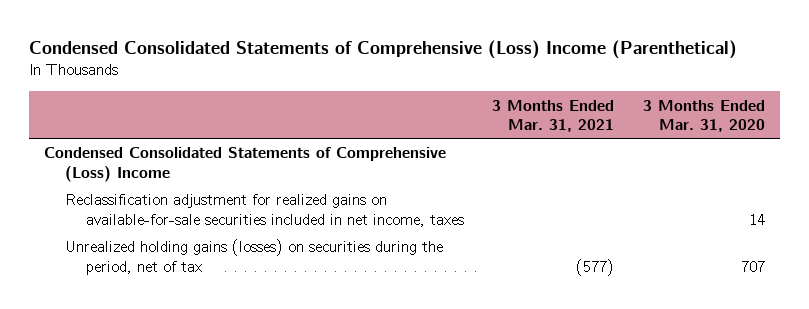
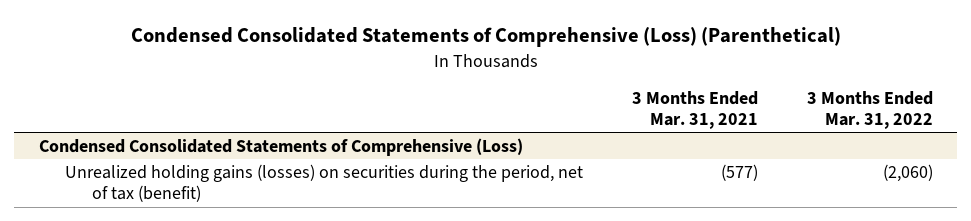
[29,40,738,60] Condensed Consolidated Statements of Comprehensive (Loss) Income (Parenthetical) -> [130,27,841,48] Condensed Consolidated Statements of Comprehensive (Loss) (Parenthetical)
[643,99,766,132] 3 Months Ended Mar. 31, 2020 -> none
none -> [806,90,933,130] 3 Months Ended Mar. 31, 2022
[64,194,464,227] Reclassification adjustment for realized gains on available-for-sale securities included in net income, taxes -> none
[43,147,446,182] Condensed Consolidated Statements of Comprehensive (Loss) Income -> [38,138,523,157] Condensed Consolidated Statements of Comprehensive (Loss)
[64,239,443,275] Unrealized holding gains (losses) on securities during the period, net of tax -> [65,164,584,203] Unrealized holding gains (losses) on securities during the period, net of tax (benefit)

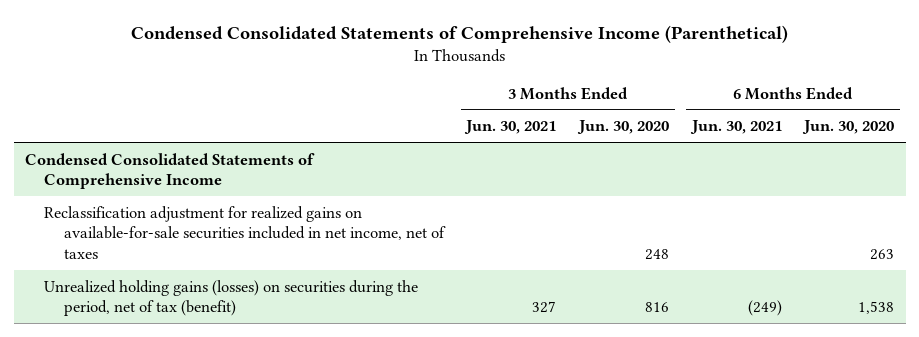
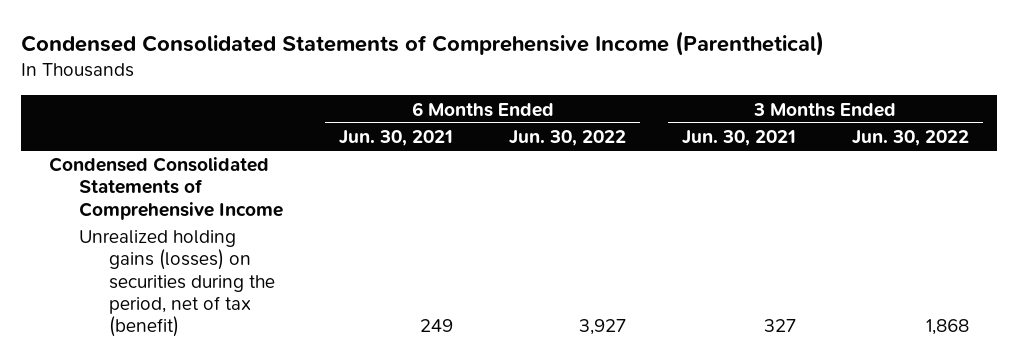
[576,120,669,135] Jun. 30, 2020 -> none
[802,120,895,135] Jun. 30, 2020 -> none
none -> [508,129,626,146] Jun. 30, 2022
none -> [851,129,969,146] Jun. 30, 2022
[44,205,446,259] Reclassification adjustment for realized gains on available-for-sale securities included in net income, net of taxes -> none
[747,300,782,317] (249) -> [420,318,454,332] 249

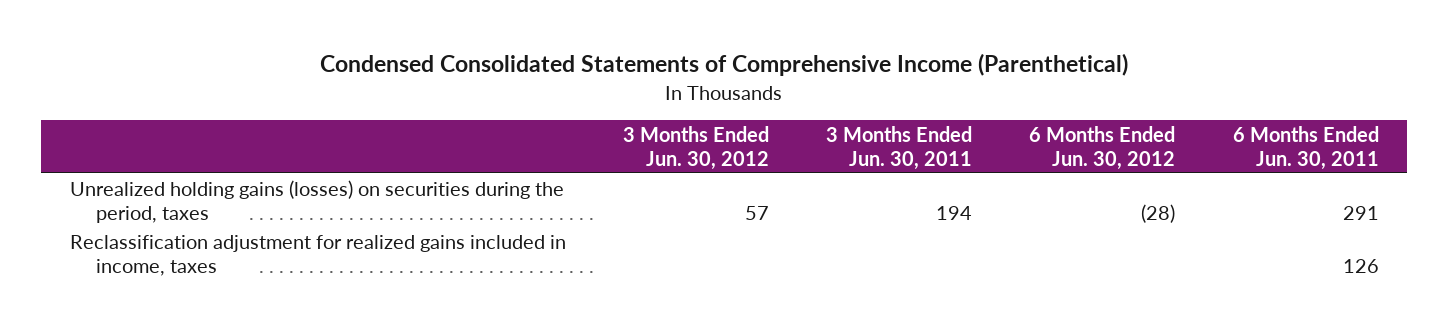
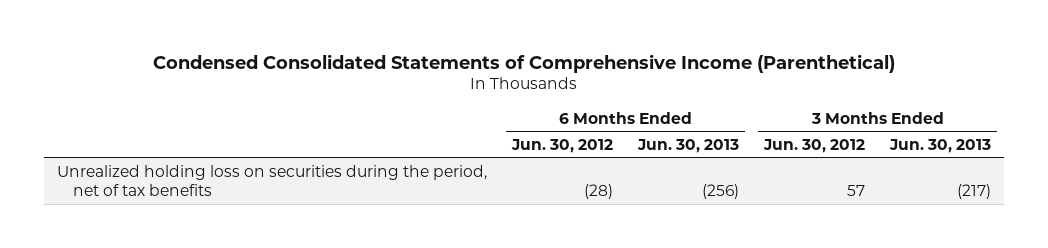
[826,125,973,170] 3 Months Ended Jun. 30, 2011 -> none
[1232,125,1379,170] 6 Months Ended Jun. 30, 2011 -> none
none -> [637,138,740,153] Jun. 30, 2013
none -> [889,138,992,153] Jun. 30, 2013
[69,234,566,276] Reclassification adjustment for realized gains included in income, taxes -> none
[69,179,564,223] Unrealized holding gains (losses) on securities during the period, taxes -> [56,164,487,197] Unrealized holding loss on securities during the period, net of tax benefits

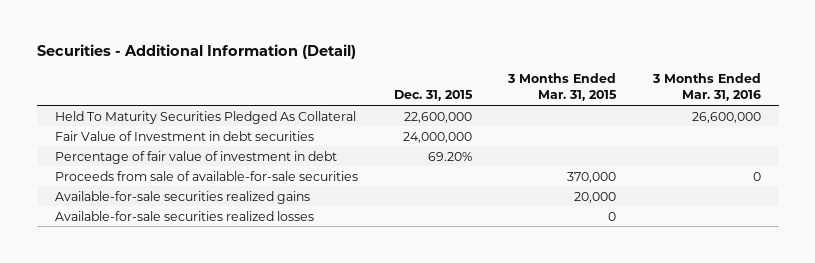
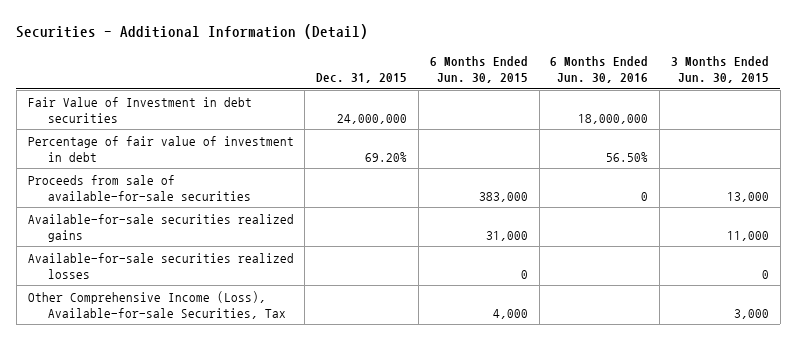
[507,73,618,102] 3 Months Ended Mar. 31, 2015 -> none
[651,73,761,102] 3 Months Ended Mar. 31, 2016 -> none
none -> [429,56,528,83] 6 Months Ended Jun. 30, 2015
none -> [550,56,649,83] 6 Months Ended Jun. 30, 2016
none -> [670,56,769,83] 3 Months Ended Jun. 30, 2015
[54,110,356,124] Held To Maturity Securities Pledged As Collateral -> none
none -> [27,291,286,319] Other Comprehensive Income (Loss), Available-for-sale Securities, Tax

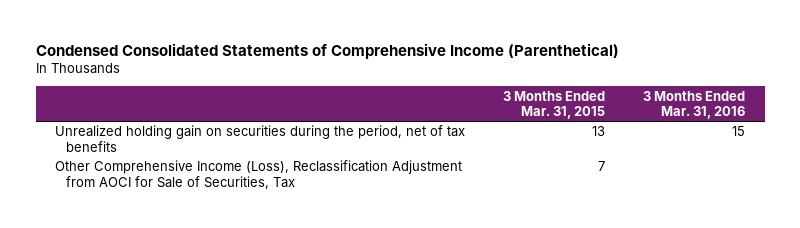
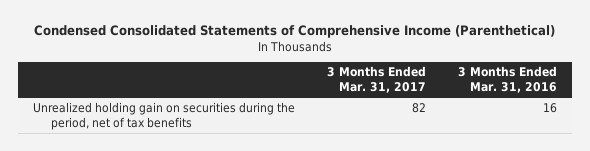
[503,90,606,120] 3 Months Ended Mar. 31, 2015 -> none
none -> [327,66,427,94] 3 Months Ended Mar. 31, 2017
[55,160,463,189] Other Comprehensive Income (Loss), Reclassification Adjustment from AOCI for Sale of Securities, Tax -> none
[732,126,746,137] 15 -> [542,103,557,114] 16

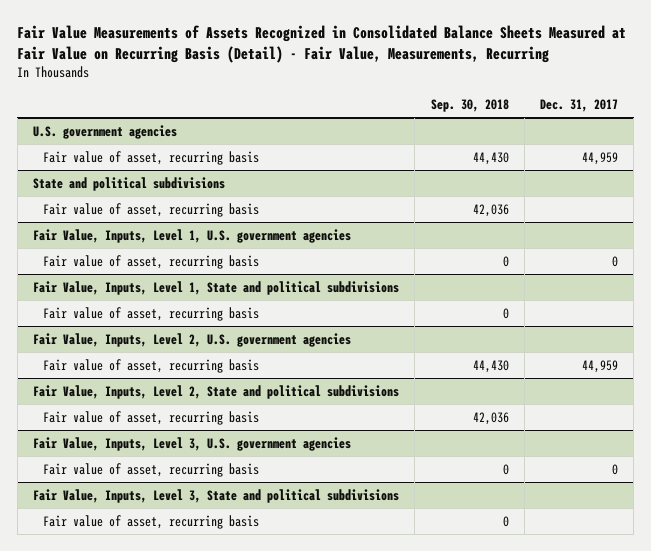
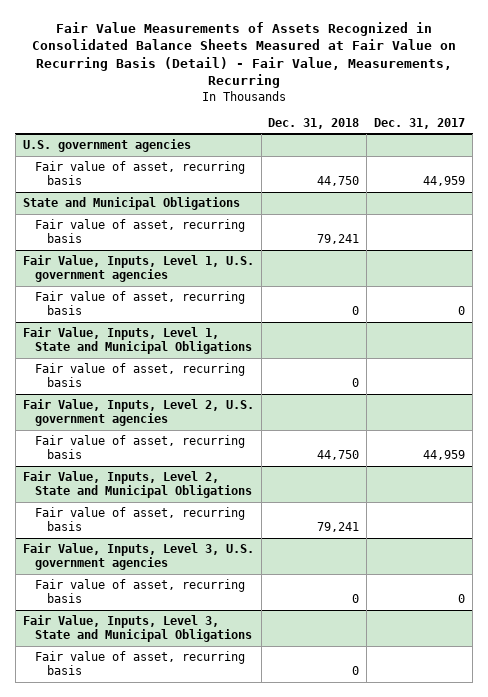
[430,98,509,112] Sep. 30, 2018 -> none
none -> [268,117,360,129] Dec. 31, 2018
[33,176,226,191] State and political subdivisions -> [22,196,240,210] State and Municipal Obligations
[33,280,400,295] Fair Value, Inputs, Level 1, State and political subdivisions -> [22,326,252,355] Fair Value, Inputs, Level 1, State and Municipal Obligations
[33,384,400,399] Fair Value, Inputs, Level 2, State and political subdivisions -> [22,470,252,499] Fair Value, Inputs, Level 2, State and Municipal Obligations
[33,488,400,503] Fair Value, Inputs, Level 3, State and political subdivisions -> [22,614,252,643] Fair Value, Inputs, Level 3, State and Municipal Obligations

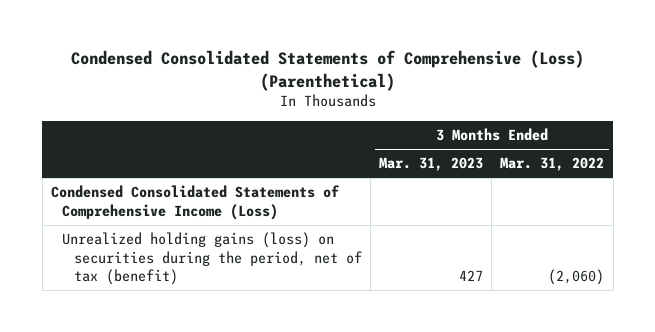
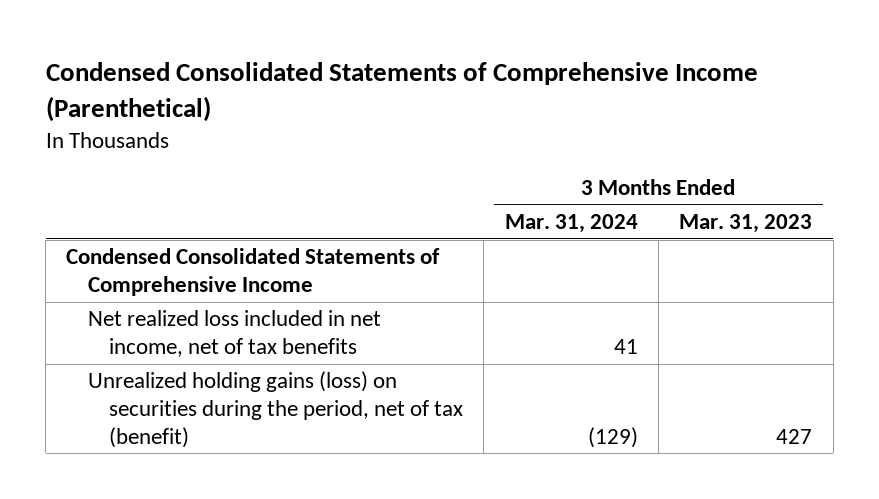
[70,50,584,91] Condensed Consolidated Statements of Comprehensive (Loss) (Parenthetical) -> [45,62,758,122] Condensed Consolidated Statements of Comprehensive Income (Parenthetical)
[500,157,605,172] Mar. 31, 2022 -> none
none -> [504,214,638,234] Mar. 31, 2024
[50,185,340,220] Condensed Consolidated Statements of Comprehensive Income (Loss) -> [66,248,441,297] Condensed Consolidated Statements of Comprehensive Income
none -> [87,310,381,358] Net realized loss included in net income, net of tax benefits

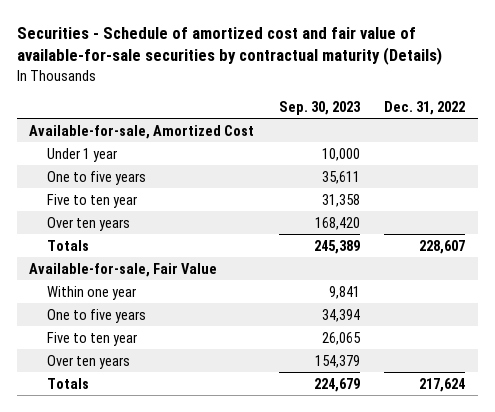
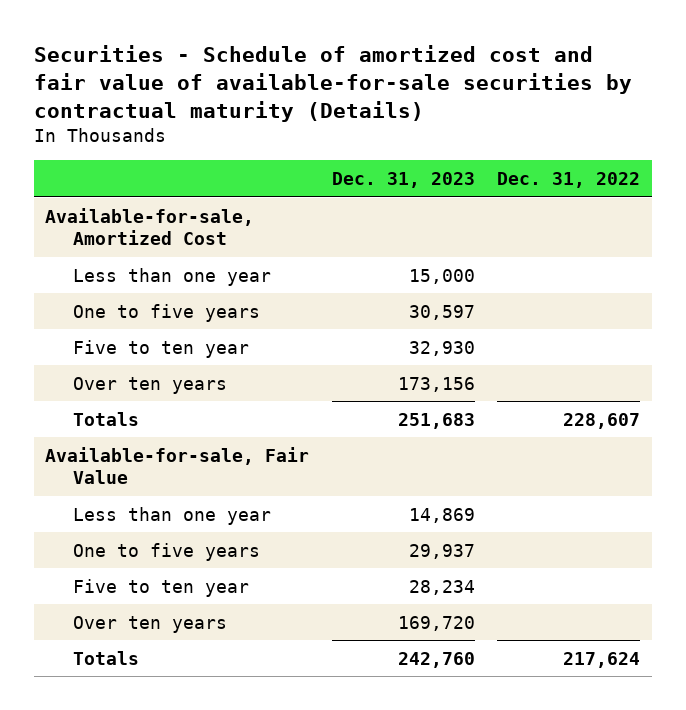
[278,100,361,115] Sep. 30, 2023 -> none
none -> [331,172,475,189] Dec. 31, 2023
[46,147,117,162] Under 1 year -> [72,267,271,286] Less than one year
[46,285,136,300] Within one year -> [72,506,271,525] Less than one year

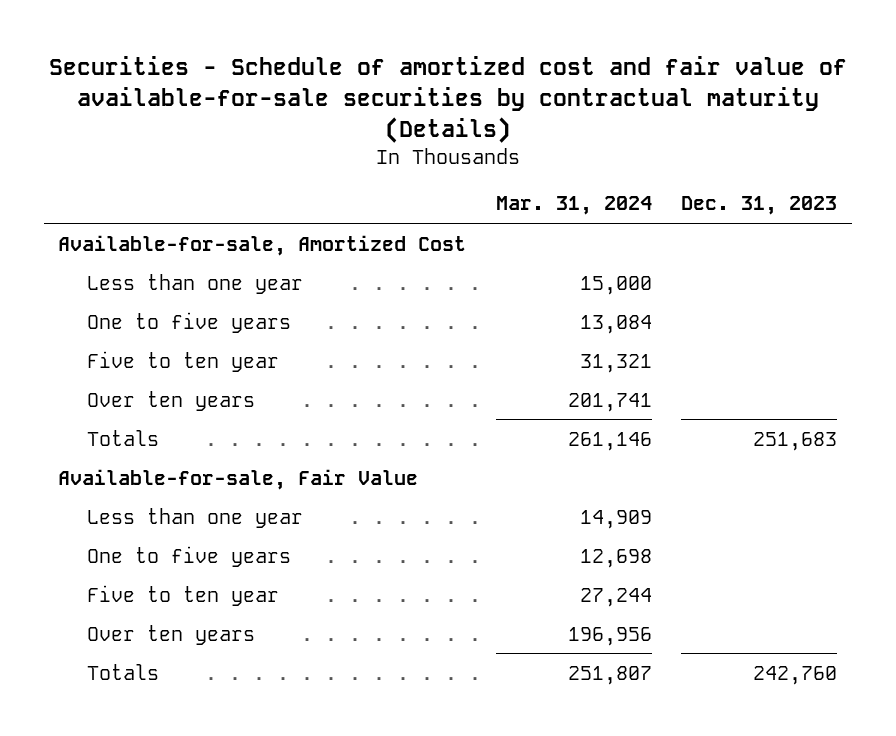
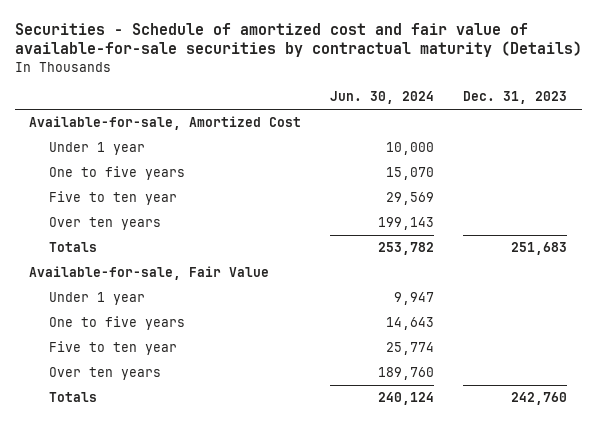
[495,196,652,216] Mar. 31, 2024 -> none
none -> [330,91,435,105] Jun. 30, 2024
[87,273,304,294] Less than one year -> [49,142,146,156] Under 1 year
[87,507,304,528] Less than one year -> [49,292,146,306] Under 1 year

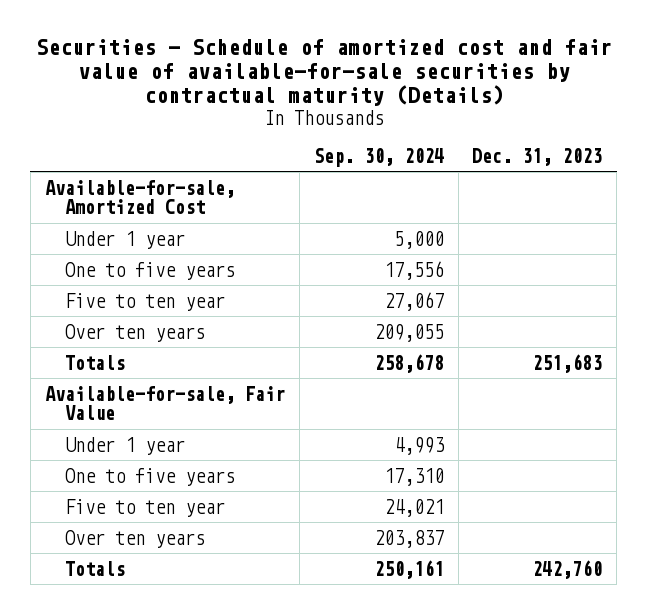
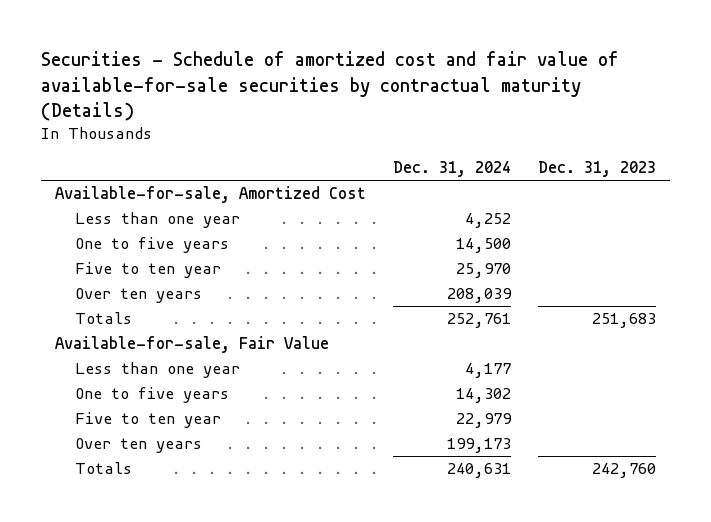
[313,147,444,167] Sep. 30, 2024 -> none
none -> [392,161,511,178] Dec. 31, 2024
[64,230,185,249] Under 1 year -> [74,212,240,229] Less than one year
[64,436,185,455] Under 1 year -> [74,362,240,379] Less than one year

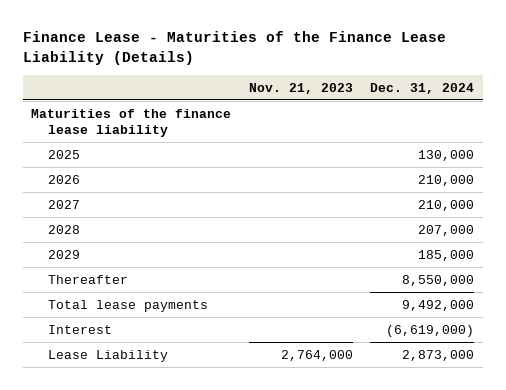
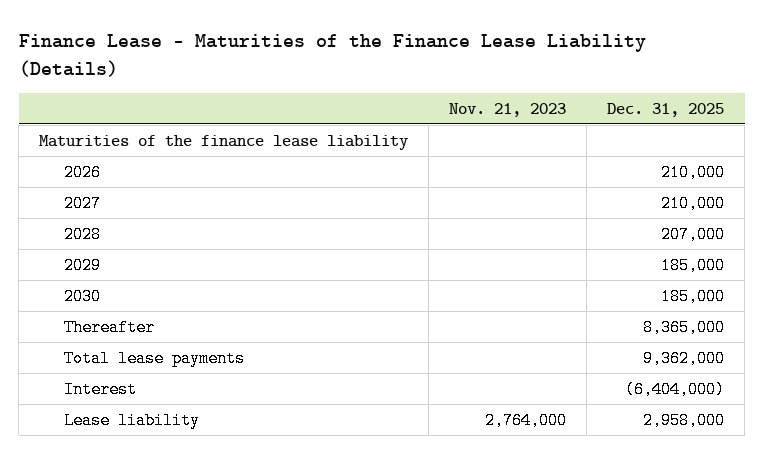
[370,82,475,94] Dec. 31, 2024 -> none
none -> [607,102,725,117] Dec. 31, 2025
[47,149,80,159] 2025 -> none
none -> [64,288,102,306] 2030
[47,349,168,362] Lease Liability -> [64,412,201,430] Lease liability

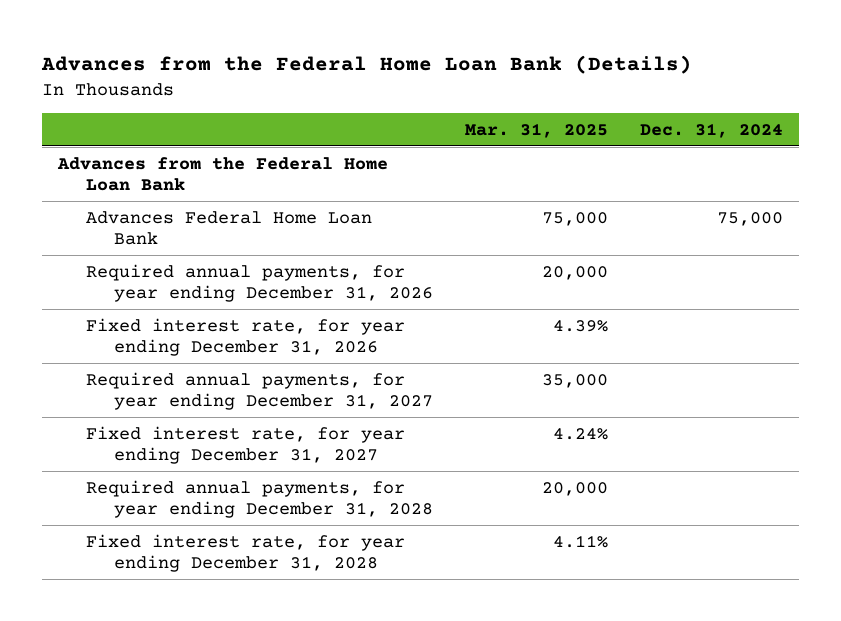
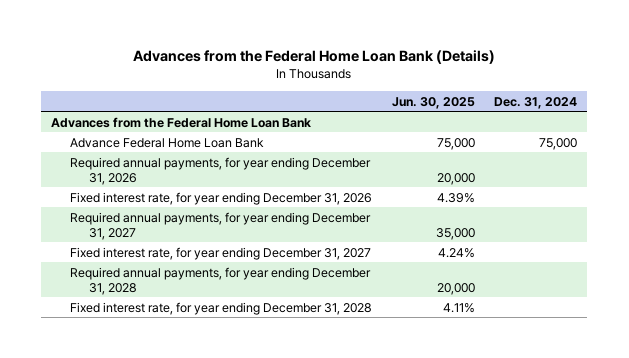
[464,122,608,138] Mar. 31, 2025 -> none
none -> [391,96,475,109] Jun. 30, 2025
[85,210,372,245] Advances Federal Home Loan Bank -> [69,137,264,148] Advance Federal Home Loan Bank

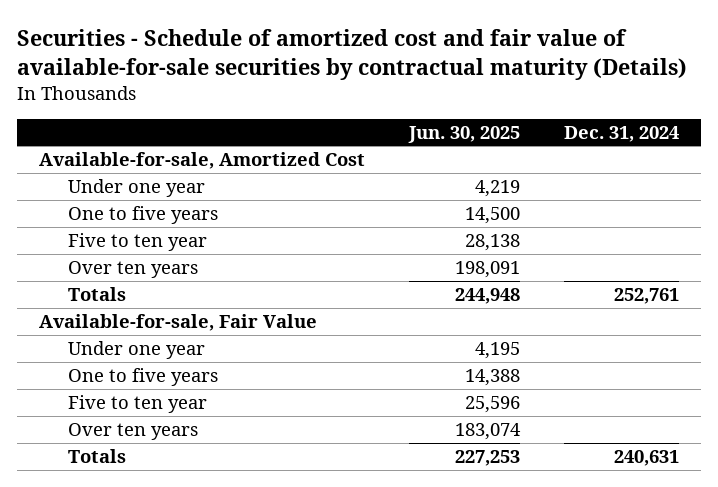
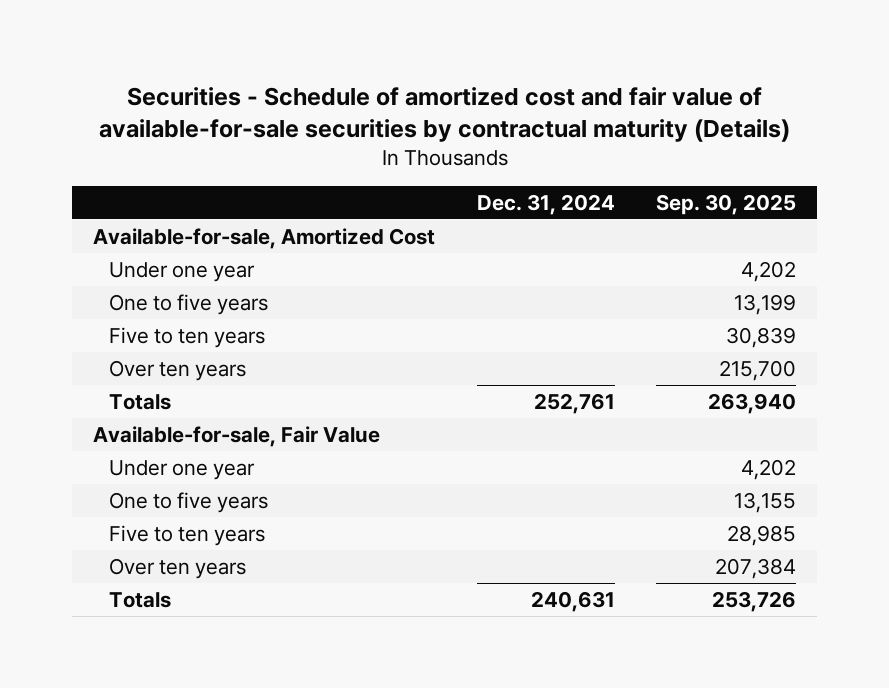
[407,125,520,143] Jun. 30, 2025 -> none
none -> [656,193,797,215] Sep. 30, 2025
[68,233,208,252] Five to ten year -> [109,326,266,348] Five to ten years
[68,395,208,414] Five to ten year -> [109,524,266,546] Five to ten years

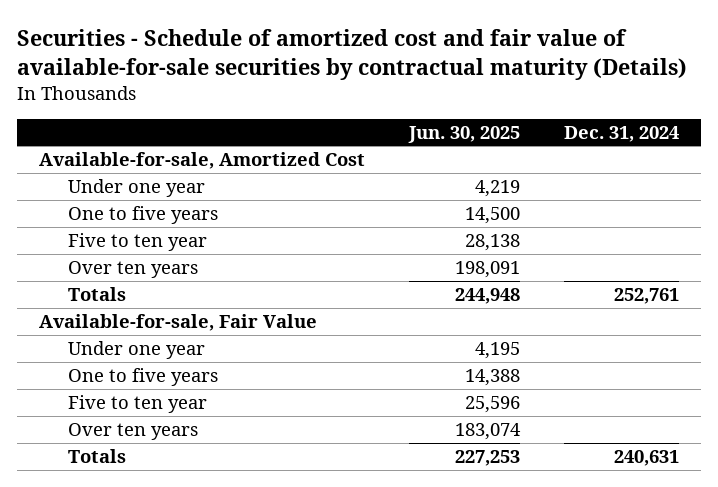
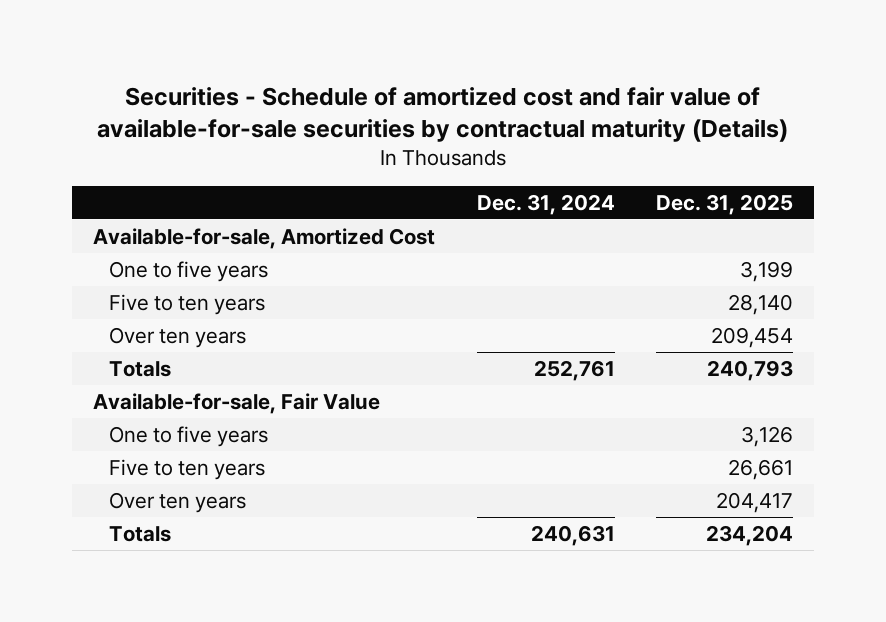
[407,125,520,143] Jun. 30, 2025 -> none
none -> [656,193,794,215] Dec. 31, 2025
[68,179,206,198] Under one year -> none
[68,233,208,252] Five to ten year -> [109,293,266,315] Five to ten years
[68,341,206,360] Under one year -> none
[68,395,208,414] Five to ten year -> [109,458,266,480] Five to ten years

